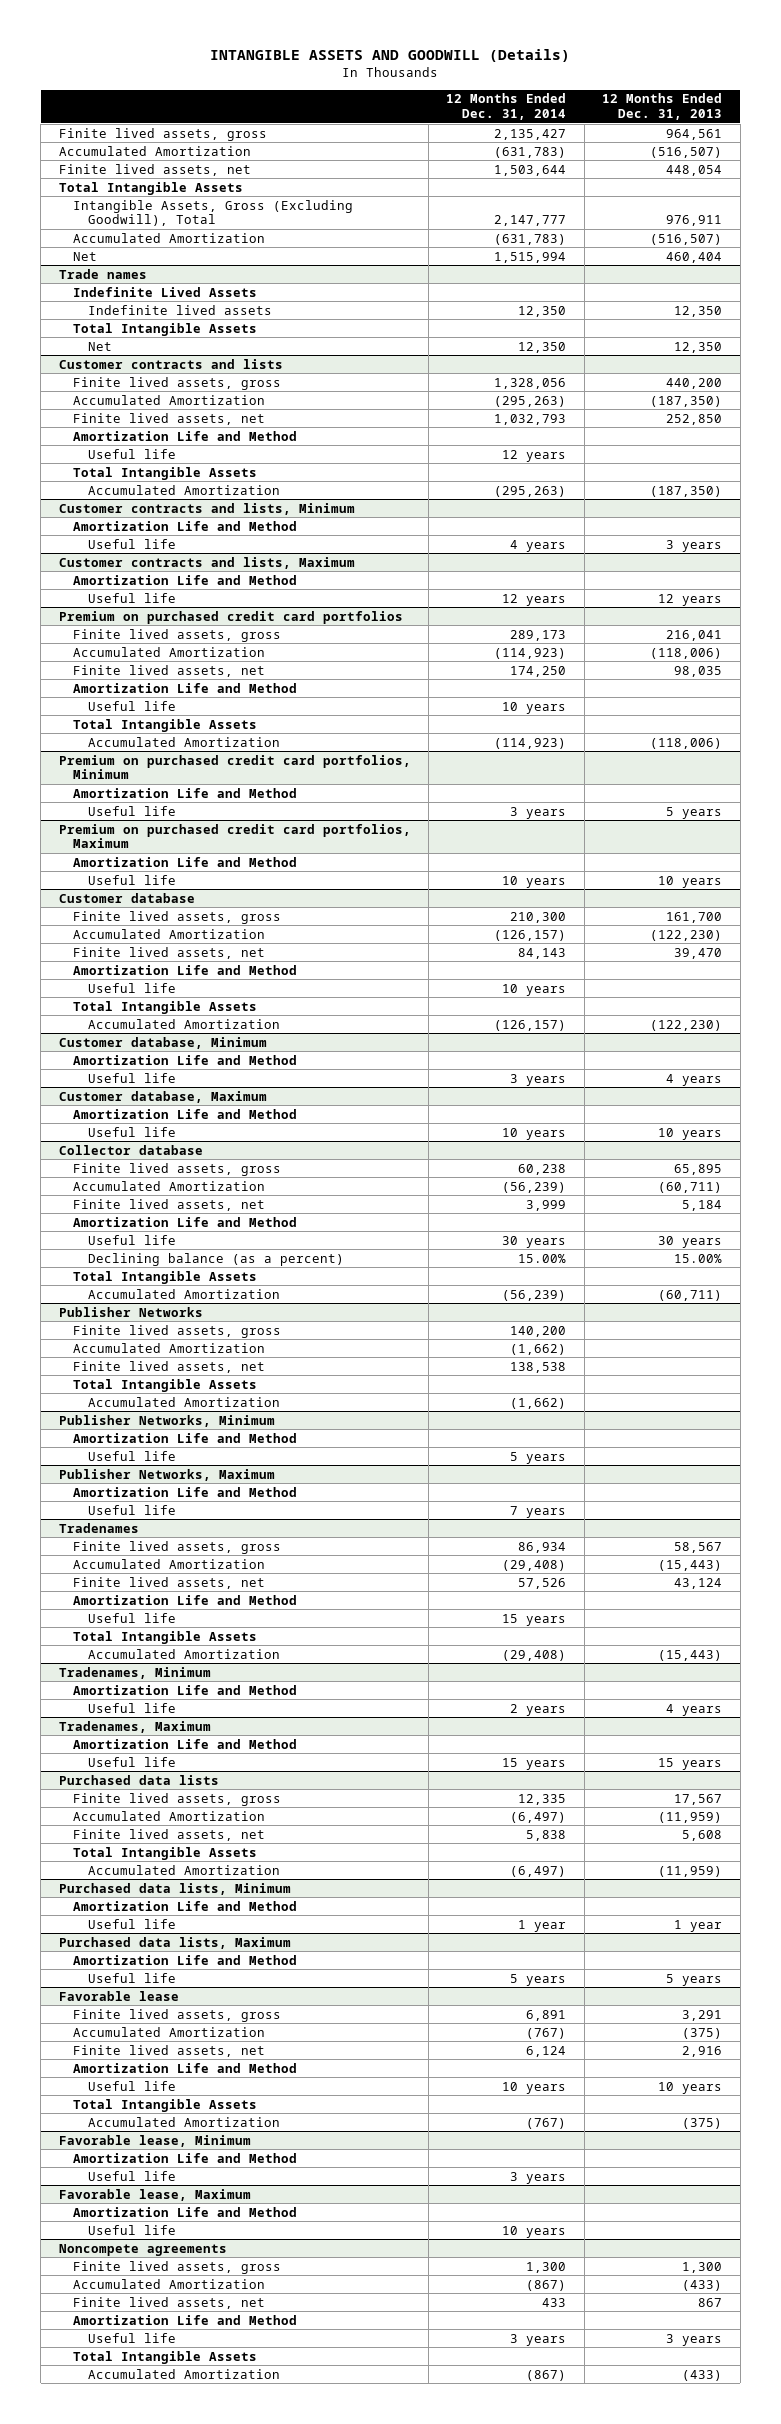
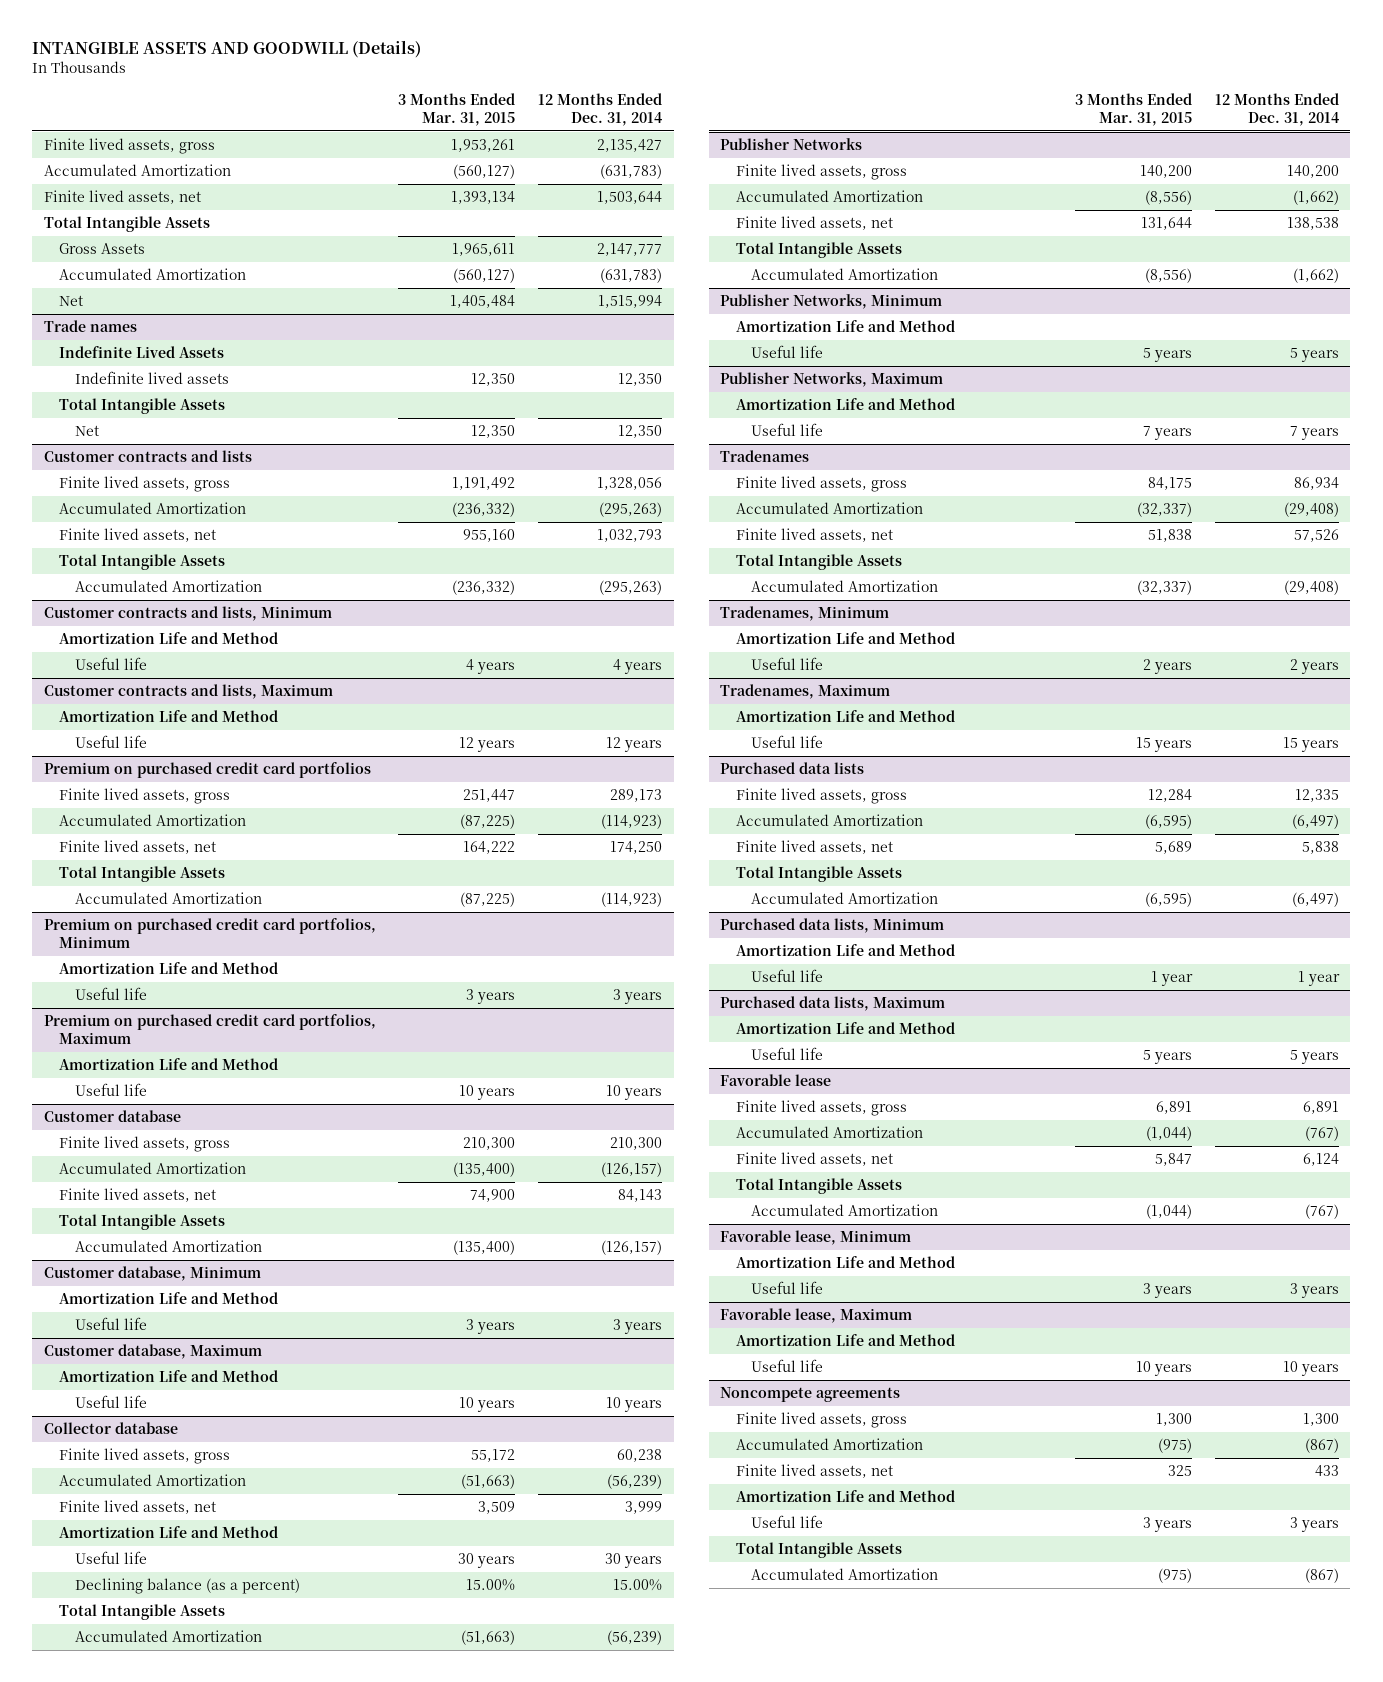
[602,93,723,121] 12 Months Ended Dec. 31, 2013 -> none
none -> [398,93,516,126] 3 Months Ended Mar. 31, 2015
[73,199,354,227] Intangible Assets, Gross (Excluding Goodwill), Total -> [59,243,146,255] Gross Assets
[73,430,298,441] Amortization Life and Method -> none
[87,448,176,459] Useful life -> none
[73,682,298,693] Amortization Life and Method -> none
[87,700,176,711] Useful life -> none
[73,964,298,975] Amortization Life and Method -> none
[87,982,176,993] Useful life -> none
[73,1594,298,1605] Amortization Life and Method -> none
[87,1612,176,1623] Useful life -> none
[73,2062,298,2073] Amortization Life and Method -> none
[87,2080,176,2091] Useful life -> none

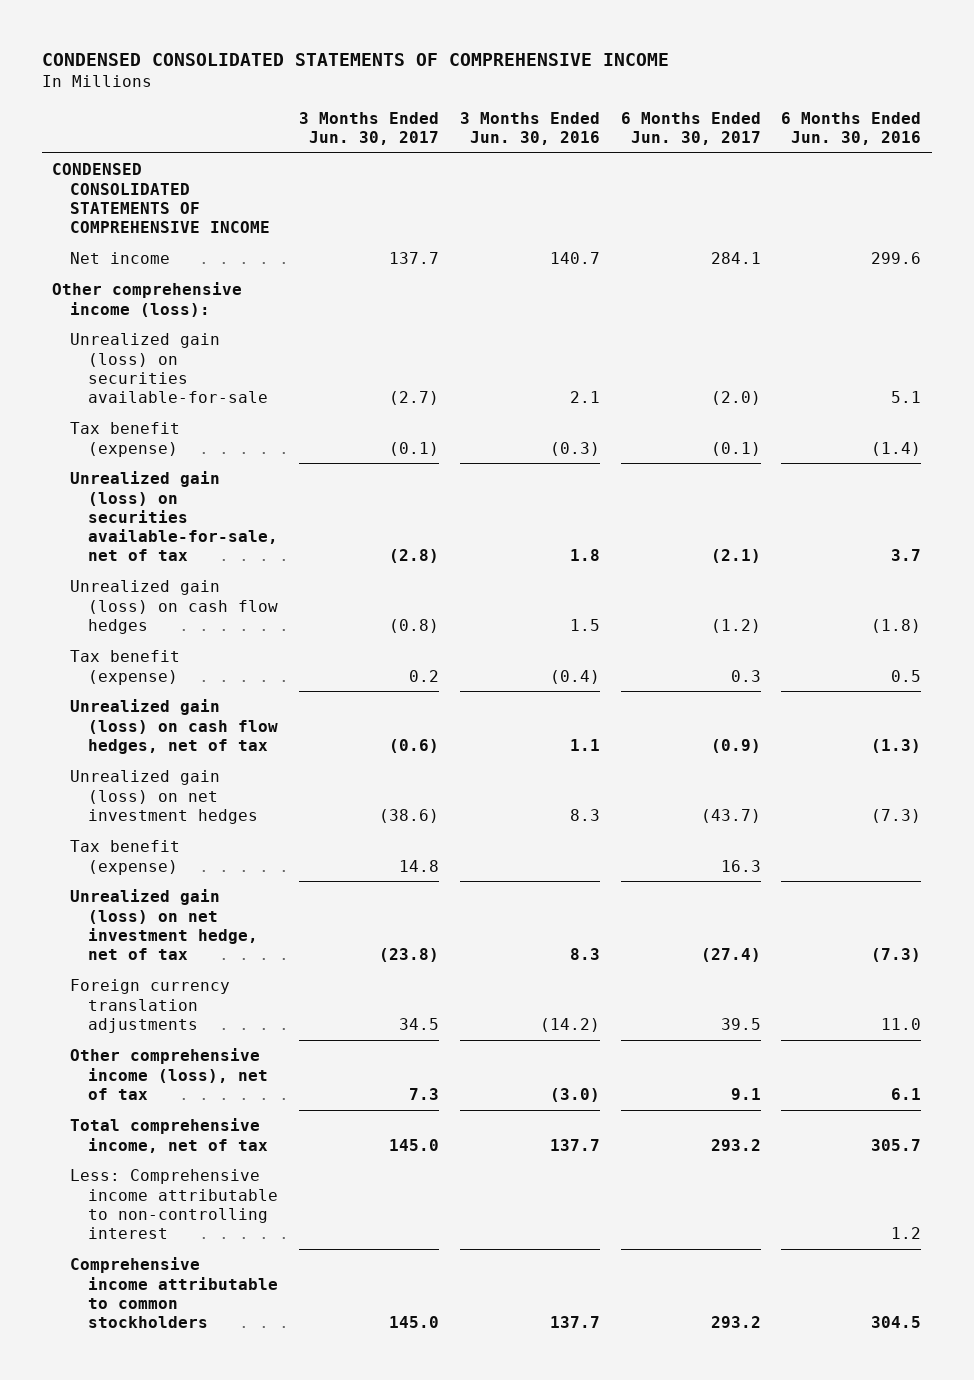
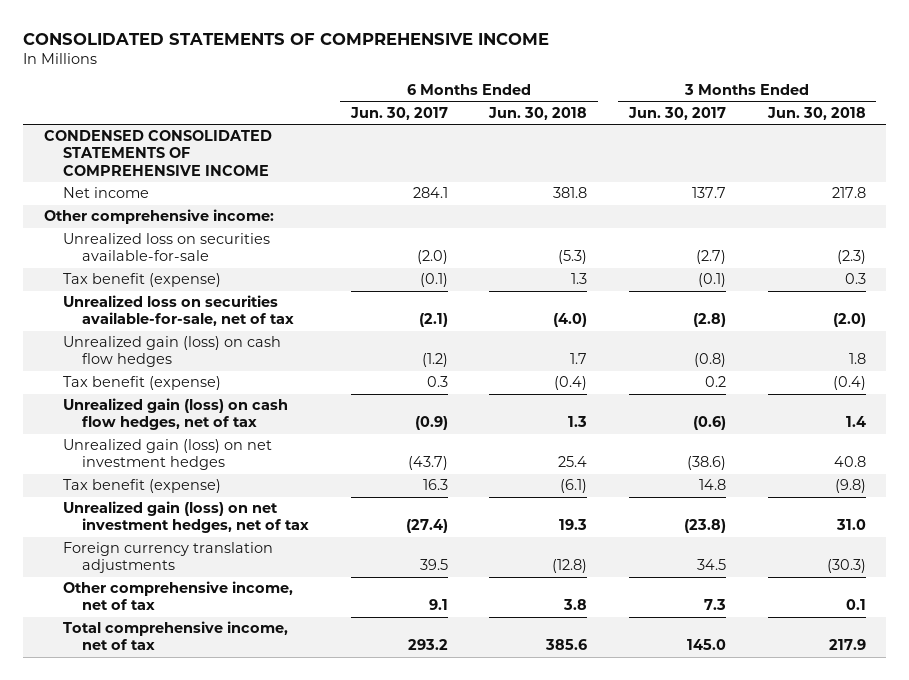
[41,53,669,67] CONDENSED CONSOLIDATED STATEMENTS OF COMPREHENSIVE INCOME -> [22,33,549,46] CONSOLIDATED STATEMENTS OF COMPREHENSIVE INCOME
[459,111,600,146] 3 Months Ended Jun. 30, 2016 -> none
[781,111,922,146] 6 Months Ended Jun. 30, 2016 -> none
none -> [488,106,588,120] Jun. 30, 2018
none -> [766,106,866,120] Jun. 30, 2018
[52,282,243,317] Other comprehensive income (loss): -> [43,209,274,225] Other comprehensive income:
[70,333,269,404] Unrealized gain (loss) on securities available-for-sale -> [62,233,270,262] Unrealized loss on securities available-for-sale
[70,471,279,562] Unrealized gain (loss) on securities available-for-sale, net of tax -> [62,295,294,327] Unrealized loss on securities available-for-sale, net of tax
[70,889,259,961] Unrealized gain (loss) on net investment hedge, net of tax -> [62,501,309,534] Unrealized gain (loss) on net investment hedges, net of tax
[70,1048,269,1100] Other comprehensive income (loss), net of tax -> [62,581,293,611] Other comprehensive income, net of tax
[70,1169,279,1240] Less: Comprehensive income attributable to non-controlling interest -> none
[70,1257,279,1329] Comprehensive income attributable to common stockholders -> none

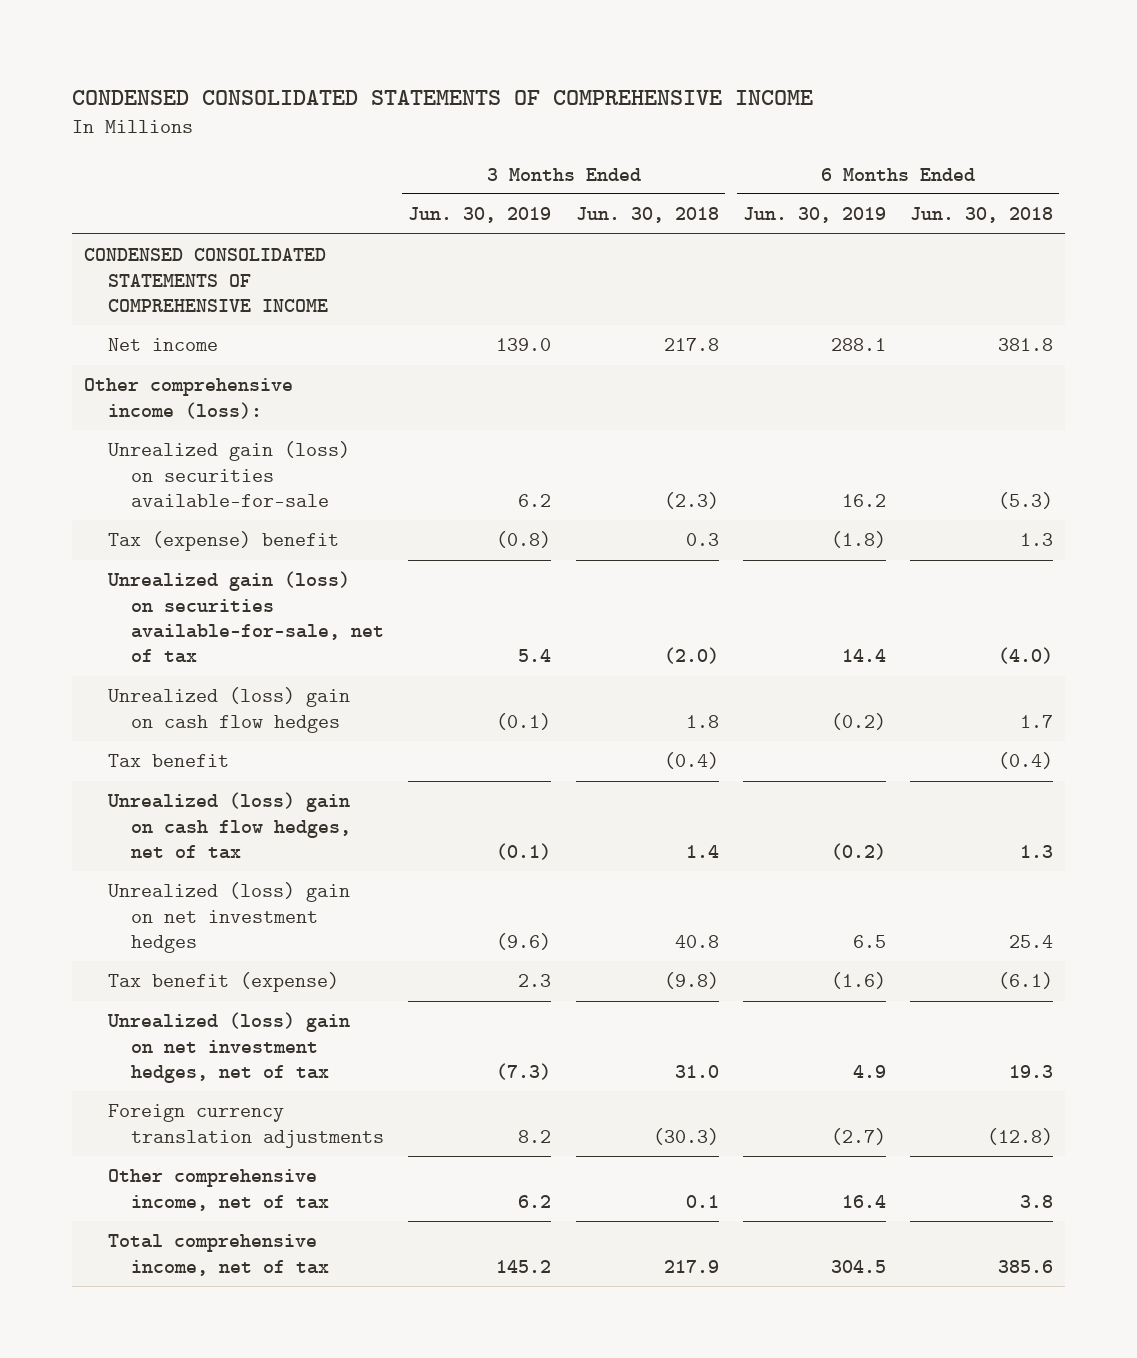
[22,33,549,46] CONSOLIDATED STATEMENTS OF COMPREHENSIVE INCOME -> [71,89,813,105] CONDENSED CONSOLIDATED STATEMENTS OF COMPREHENSIVE INCOME
[349,106,448,120] Jun. 30, 2017 -> none
[627,106,726,120] Jun. 30, 2017 -> none
none -> [408,207,552,224] Jun. 30, 2019
none -> [742,207,886,224] Jun. 30, 2019
[43,209,274,225] Other comprehensive income: -> [84,378,294,419] Other comprehensive income (loss):
[62,233,270,262] Unrealized loss on securities available-for-sale -> [107,441,350,507] Unrealized gain (loss) on securities available-for-sale
[62,273,221,288] Tax benefit (expense) -> [107,531,339,552] Tax (expense) benefit
[62,295,294,327] Unrealized loss on securities available-for-sale, net of tax -> [106,571,385,664] Unrealized gain (loss) on securities available-for-sale, net of tax
[62,336,281,368] Unrealized gain (loss) on cash flow hedges -> [107,687,350,733] Unrealized (loss) gain on cash flow hedges
[62,376,221,391] Tax benefit (expense) -> [107,754,229,768] Tax benefit
[62,398,288,431] Unrealized gain (loss) on cash flow hedges, net of tax -> [106,792,352,859] Unrealized (loss) gain on cash flow hedges, net of tax
[62,439,272,471] Unrealized gain (loss) on net investment hedges -> [107,882,350,953] Unrealized (loss) gain on net investment hedges
[62,501,309,534] Unrealized gain (loss) on net investment hedges, net of tax -> [106,1012,350,1083] Unrealized (loss) gain on net investment hedges, net of tax

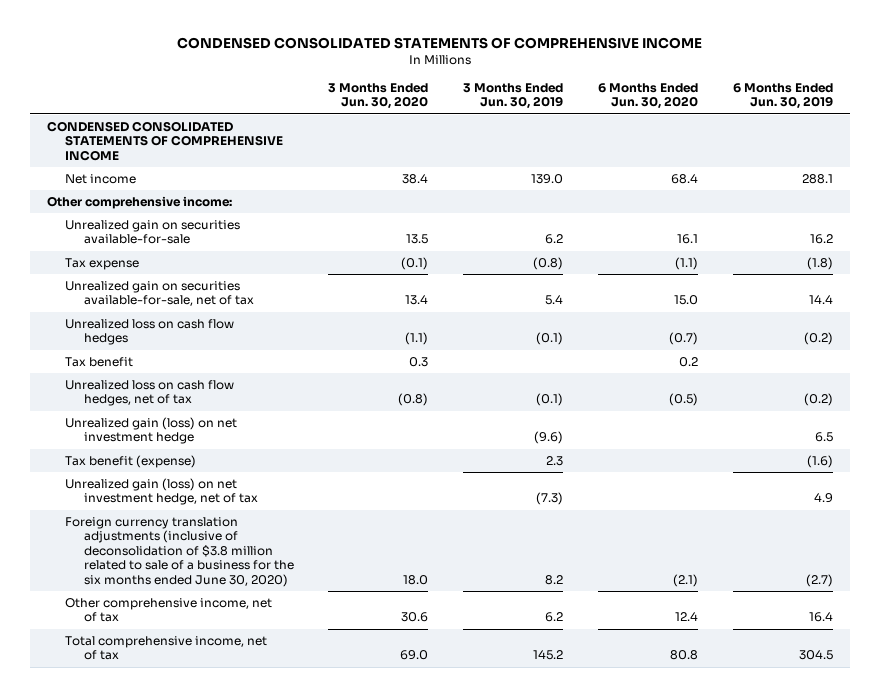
[575,207,719,224] Jun. 30, 2018 -> none
[909,207,1053,224] Jun. 30, 2018 -> none
none -> [328,82,429,110] 3 Months Ended Jun. 30, 2020
none -> [597,82,698,110] 6 Months Ended Jun. 30, 2020
[84,378,294,419] Other comprehensive income (loss): -> [46,196,232,210] Other comprehensive income:
[107,441,350,507] Unrealized gain (loss) on securities available-for-sale -> [65,220,241,245] Unrealized gain on securities available-for-sale
[107,531,339,552] Tax (expense) benefit -> [65,258,140,271] Tax expense
[106,571,385,664] Unrealized gain (loss) on securities available-for-sale, net of tax -> [65,281,254,307] Unrealized gain on securities available-for-sale, net of tax
[107,687,350,733] Unrealized (loss) gain on cash flow hedges -> [65,319,235,346] Unrealized loss on cash flow hedges
[106,792,352,859] Unrealized (loss) gain on cash flow hedges, net of tax -> [65,380,235,407] Unrealized loss on cash flow hedges, net of tax
[107,882,350,953] Unrealized (loss) gain on net investment hedges -> [65,417,238,445] Unrealized gain (loss) on net investment hedge
[106,1012,350,1083] Unrealized (loss) gain on net investment hedges, net of tax -> [65,478,258,506] Unrealized gain (loss) on net investment hedge, net of tax
[107,1104,385,1148] Foreign currency translation adjustments -> [65,517,294,587] Foreign currency translation adjustments (inclusive of deconsolidation of $3.8 million related to sale of a business for the six months ended June 30, 2020)

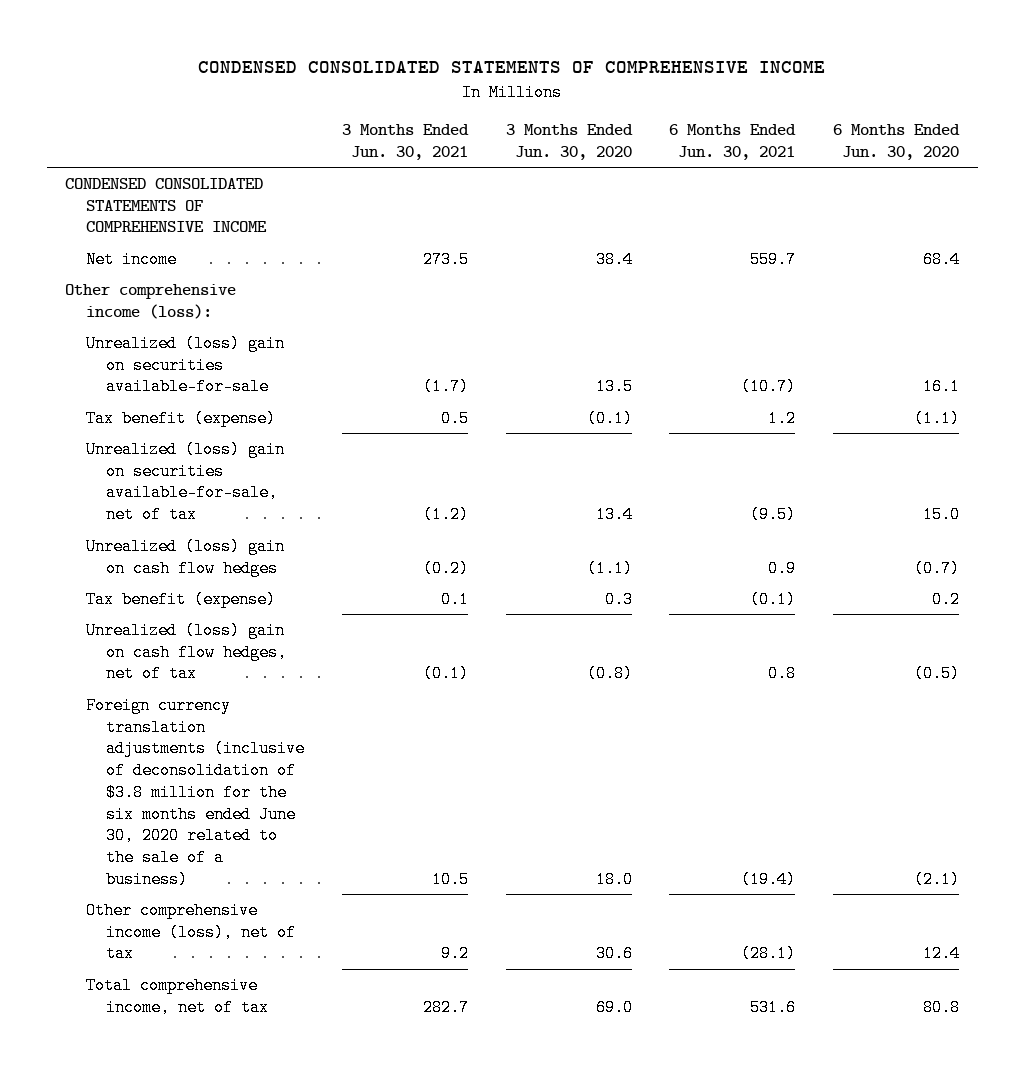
[463,82,564,110] 3 Months Ended Jun. 30, 2019 -> none
[732,82,833,110] 6 Months Ended Jun. 30, 2019 -> none
none -> [342,123,470,160] 3 Months Ended Jun. 30, 2021
none -> [669,123,797,160] 6 Months Ended Jun. 30, 2021
[65,417,238,445] Unrealized gain (loss) on net investment hedge -> none
[65,455,197,469] Tax benefit (expense) -> none
[65,478,258,506] Unrealized gain (loss) on net investment hedge, net of tax -> none
[46,196,232,210] Other comprehensive income: -> [65,284,237,319] Other comprehensive income (loss):
[65,220,241,245] Unrealized gain on securities available-for-sale -> [85,335,285,396] Unrealized (loss) gain on securities available-for-sale
[65,258,140,271] Tax expense -> [85,410,276,428] Tax benefit (expense)
[65,281,254,307] Unrealized gain on securities available-for-sale, net of tax -> [85,441,285,524] Unrealized (loss) gain on securities available-for-sale, net of tax
[65,319,235,346] Unrealized loss on cash flow hedges -> [85,538,285,577] Unrealized (loss) gain on cash flow hedges
[65,357,134,368] Tax benefit -> [85,591,276,609] Tax benefit (expense)
[65,380,235,407] Unrealized loss on cash flow hedges, net of tax -> [85,622,288,683] Unrealized (loss) gain on cash flow hedges, net of tax
[65,517,294,587] Foreign currency translation adjustments (inclusive of deconsolidation of $3.8 million related to sale of a business for the six months ended June 30, 2020) -> [85,697,306,888] Foreign currency translation adjustments (inclusive of deconsolidation of $3.8 million for the six months ended June 30, 2020 related to the sale of a business)
[65,598,273,623] Other comprehensive income, net of tax -> [85,902,297,963] Other comprehensive income (loss), net of tax

